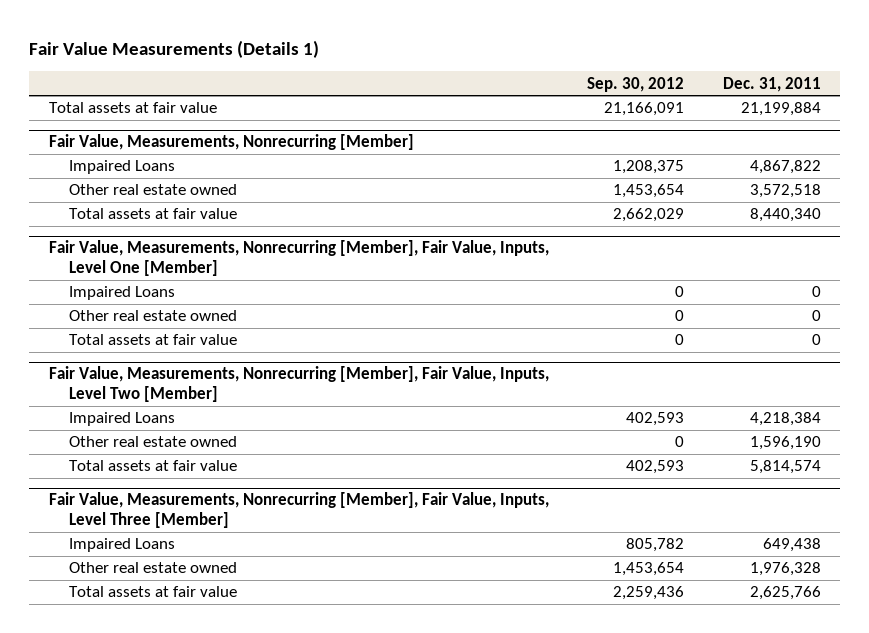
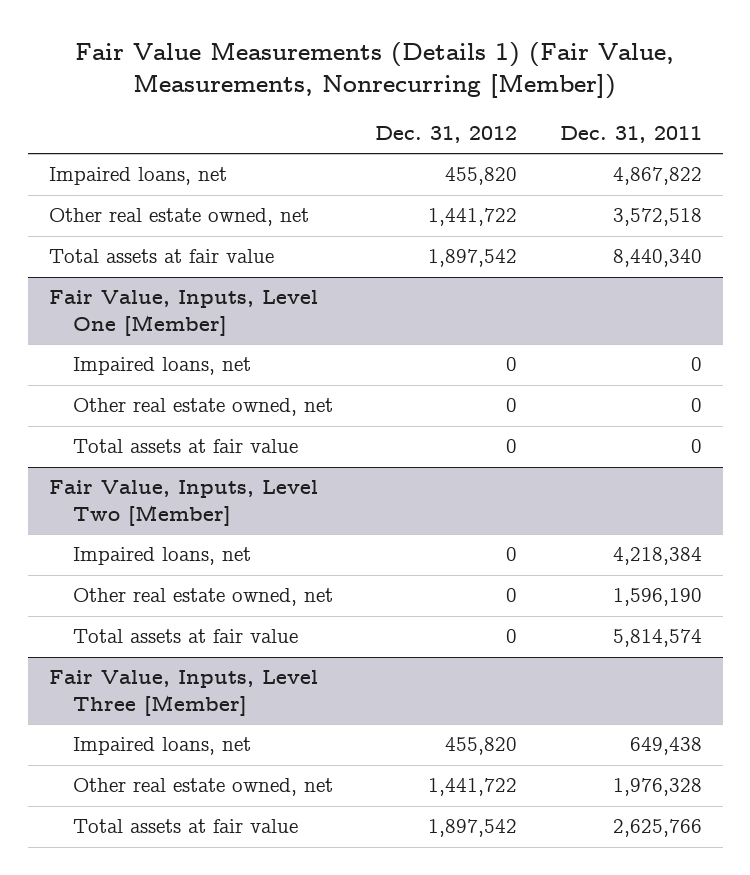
[29,39,320,58] Fair Value Measurements (Details 1) -> [75,41,675,100] Fair Value Measurements (Details 1) (Fair Value, Measurements, Nonrecurring [Member])
[587,76,685,92] Sep. 30, 2012 -> none
none -> [375,126,518,144] Dec. 31, 2012
[48,102,217,114] Total assets at fair value -> none
[48,134,414,151] Fair Value, Measurements, Nonrecurring [Member] -> none
[68,160,175,175] Impaired Loans -> [48,167,227,186] Impaired loans, net
[68,184,237,196] Other real estate owned -> [48,208,309,227] Other real estate owned, net
[48,240,549,277] Fair Value, Measurements, Nonrecurring [Member], Fair Value, Inputs, Level One [Member] -> [48,290,318,337] Fair Value, Inputs, Level One [Member]
[68,286,175,301] Impaired Loans -> [72,357,251,376] Impaired loans, net
[68,310,237,322] Other real estate owned -> [72,398,333,417] Other real estate owned, net
[48,366,549,403] Fair Value, Measurements, Nonrecurring [Member], Fair Value, Inputs, Level Two [Member] -> [48,480,318,527] Fair Value, Inputs, Level Two [Member]
[68,412,175,427] Impaired Loans -> [72,547,251,566] Impaired loans, net
[68,436,237,448] Other real estate owned -> [72,588,333,607] Other real estate owned, net
[48,492,549,529] Fair Value, Measurements, Nonrecurring [Member], Fair Value, Inputs, Level Three [Member] -> [48,670,318,717] Fair Value, Inputs, Level Three [Member]
[68,538,175,553] Impaired Loans -> [72,737,251,756] Impaired loans, net
[68,562,237,574] Other real estate owned -> [72,778,333,797] Other real estate owned, net

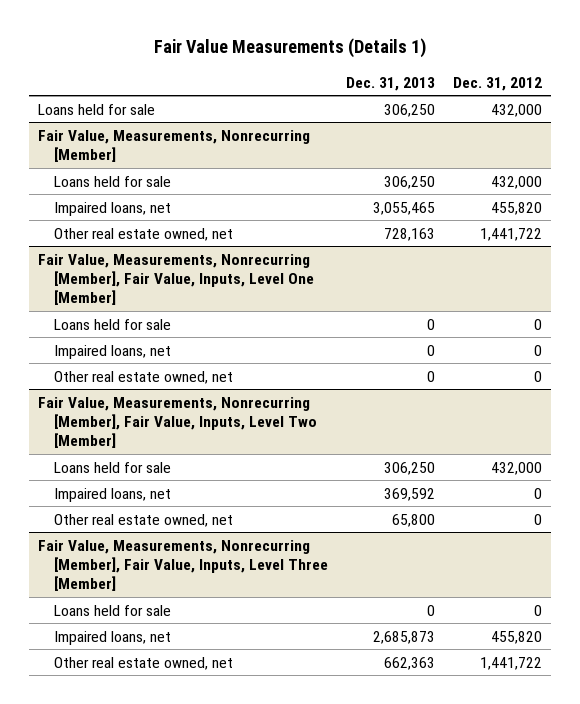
[75,41,675,100] Fair Value Measurements (Details 1) (Fair Value, Measurements, Nonrecurring [Member]) -> [154,38,427,59] Fair Value Measurements (Details 1)
[559,126,702,144] Dec. 31, 2011 -> none
none -> [345,76,435,91] Dec. 31, 2013
none -> [37,103,155,115] Loans held for sale
none -> [37,129,310,162] Fair Value, Measurements, Nonrecurring [Member]
none -> [53,175,171,187] Loans held for sale
[48,249,274,264] Total assets at fair value -> none
[48,290,318,337] Fair Value, Inputs, Level One [Member] -> [37,253,314,306] Fair Value, Measurements, Nonrecurring [Member], Fair Value, Inputs, Level One [Member]
none -> [53,318,171,330] Loans held for sale
[72,439,298,454] Total assets at fair value -> none
[48,480,318,527] Fair Value, Inputs, Level Two [Member] -> [37,396,317,449] Fair Value, Measurements, Nonrecurring [Member], Fair Value, Inputs, Level Two [Member]
none -> [53,461,171,473] Loans held for sale
[72,629,298,644] Total assets at fair value -> none
[48,670,318,717] Fair Value, Inputs, Level Three [Member] -> [37,539,328,592] Fair Value, Measurements, Nonrecurring [Member], Fair Value, Inputs, Level Three [Member]
none -> [53,604,171,616] Loans held for sale
[72,819,298,834] Total assets at fair value -> none

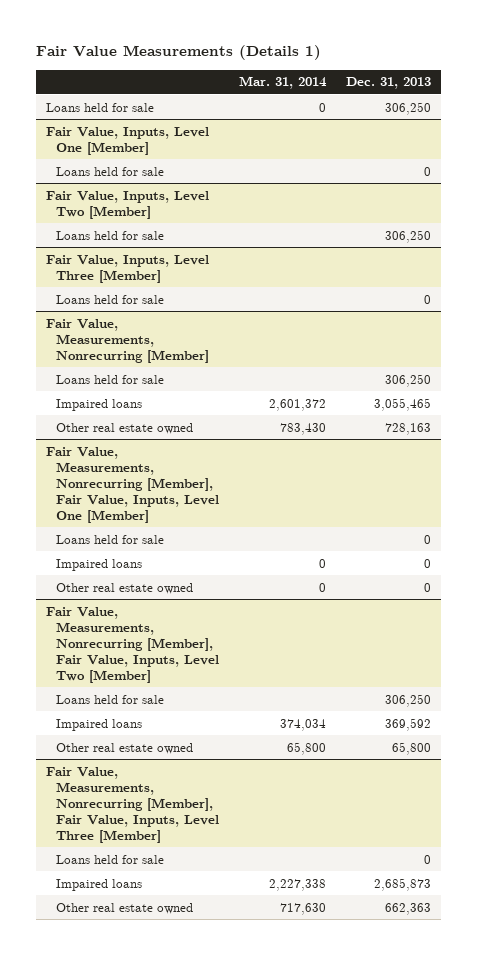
[453,76,543,91] Dec. 31, 2012 -> none
none -> [239,76,328,90] Mar. 31, 2014
none -> [45,126,209,155] Fair Value, Inputs, Level One [Member]
none -> [56,166,165,176] Loans held for sale
none -> [45,190,209,219] Fair Value, Inputs, Level Two [Member]
none -> [56,230,165,240] Loans held for sale
none -> [45,254,209,283] Fair Value, Inputs, Level Three [Member]
none -> [56,294,165,304] Loans held for sale
[53,201,171,216] Impaired loans, net -> [56,398,143,411] Impaired loans
[53,227,233,241] Other real estate owned, net -> [56,422,194,434] Other real estate owned
[53,344,171,359] Impaired loans, net -> [56,558,143,571] Impaired loans
[53,370,233,384] Other real estate owned, net -> [56,582,194,594] Other real estate owned
[53,487,171,502] Impaired loans, net -> [56,718,143,731] Impaired loans
[53,513,233,527] Other real estate owned, net -> [56,742,194,754] Other real estate owned
[53,630,171,645] Impaired loans, net -> [56,878,143,891] Impaired loans
[53,656,233,670] Other real estate owned, net -> [56,902,194,914] Other real estate owned

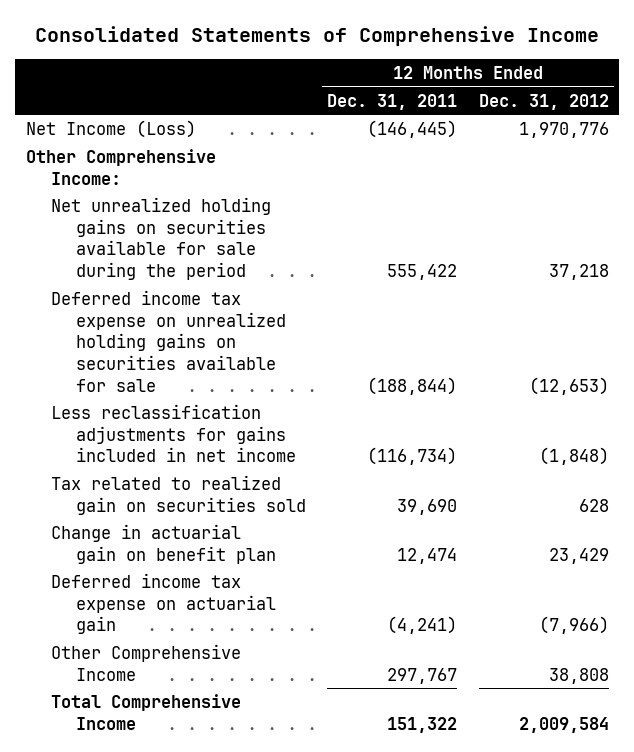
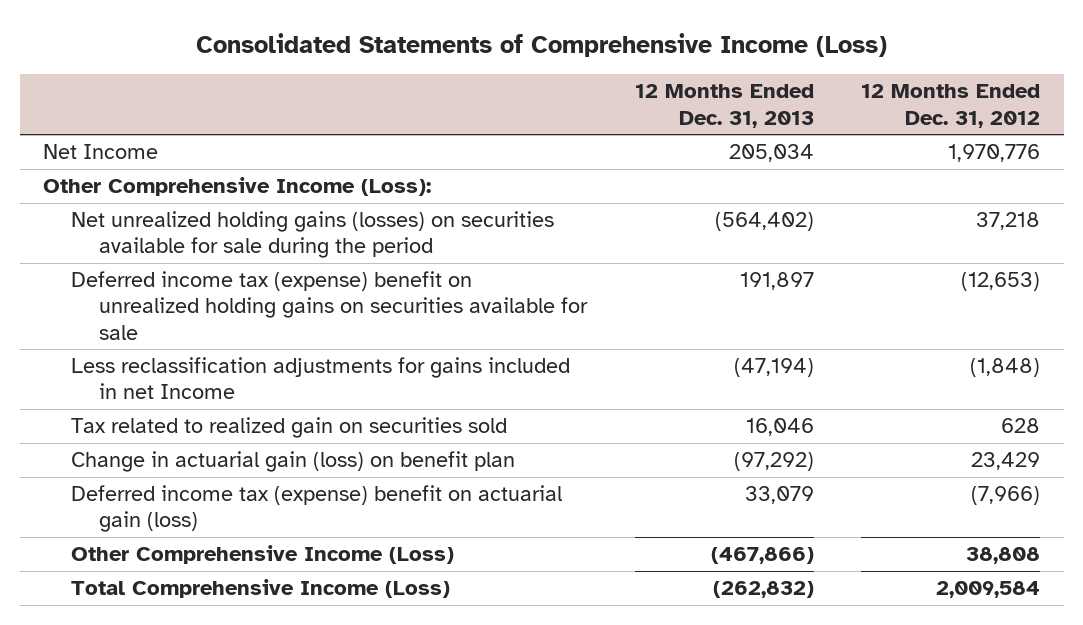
[35,25,600,46] Consolidated Statements of Comprehensive Income -> [195,32,887,57] Consolidated Statements of Comprehensive Income (Loss)
[327,93,458,110] Dec. 31, 2011 -> none
none -> [634,84,814,128] 12 Months Ended Dec. 31, 2013
[25,120,196,139] Net Income (Loss) -> [43,144,159,160] Net Income
[25,149,216,185] Other Comprehensive Income: -> [43,177,432,197] Other Comprehensive Income (Loss):
[50,197,271,281] Net unrealized holding gains on securities available for sale during the period -> [71,211,555,259] Net unrealized holding gains (losses) on securities available for sale during the period
[50,290,287,392] Deferred income tax expense on unrealized holding gains on securities available for sale -> [71,271,589,340] Deferred income tax (expense) benefit on unrealized holding gains on securities available for sale
[50,404,297,463] Less reclassification adjustments for gains included in net income -> [71,357,571,400] Less reclassification adjustments for gains included in net Income
[50,524,277,564] Change in actuarial gain on benefit plan -> [71,451,516,473] Change in actuarial gain (loss) on benefit plan
[50,573,277,635] Deferred income tax expense on actuarial gain -> [71,485,563,533] Deferred income tax (expense) benefit on actuarial gain (loss)
[50,644,241,681] Other Comprehensive Income -> [71,545,455,565] Other Comprehensive Income (Loss)
[50,694,241,730] Total Comprehensive Income -> [71,579,451,599] Total Comprehensive Income (Loss)

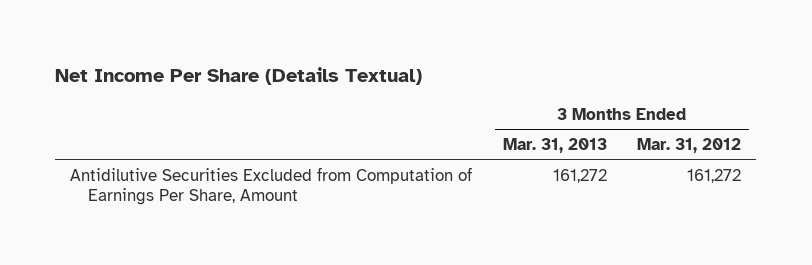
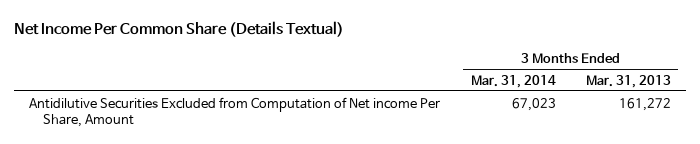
[55,66,423,85] Net Income Per Share (Details Textual) -> [13,21,344,38] Net Income Per Common Share (Details Textual)
[637,137,742,153] Mar. 31, 2012 -> none
none -> [470,74,556,88] Mar. 31, 2014
[70,166,473,206] Antidilutive Securities Excluded from Computation of Earnings Per Share, Amount -> [29,96,441,127] Antidilutive Securities Excluded from Computation of Net income Per Share, Amount

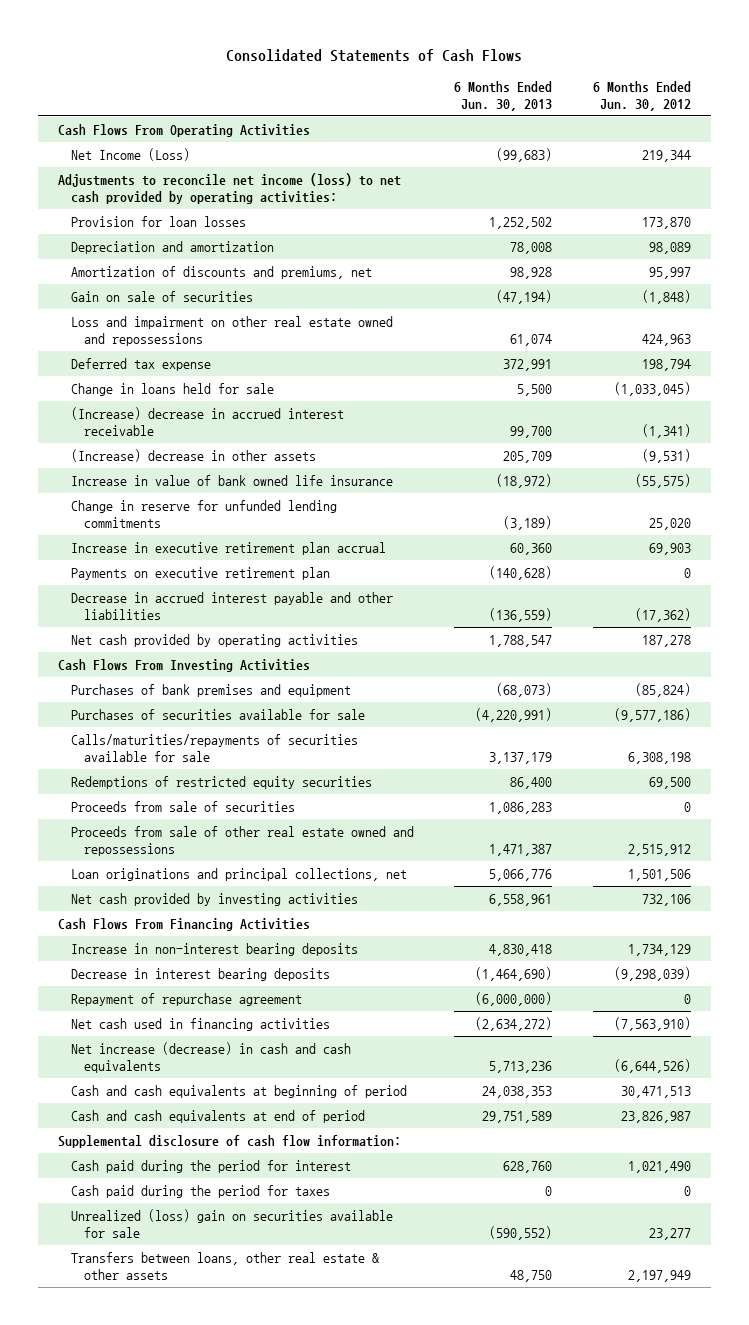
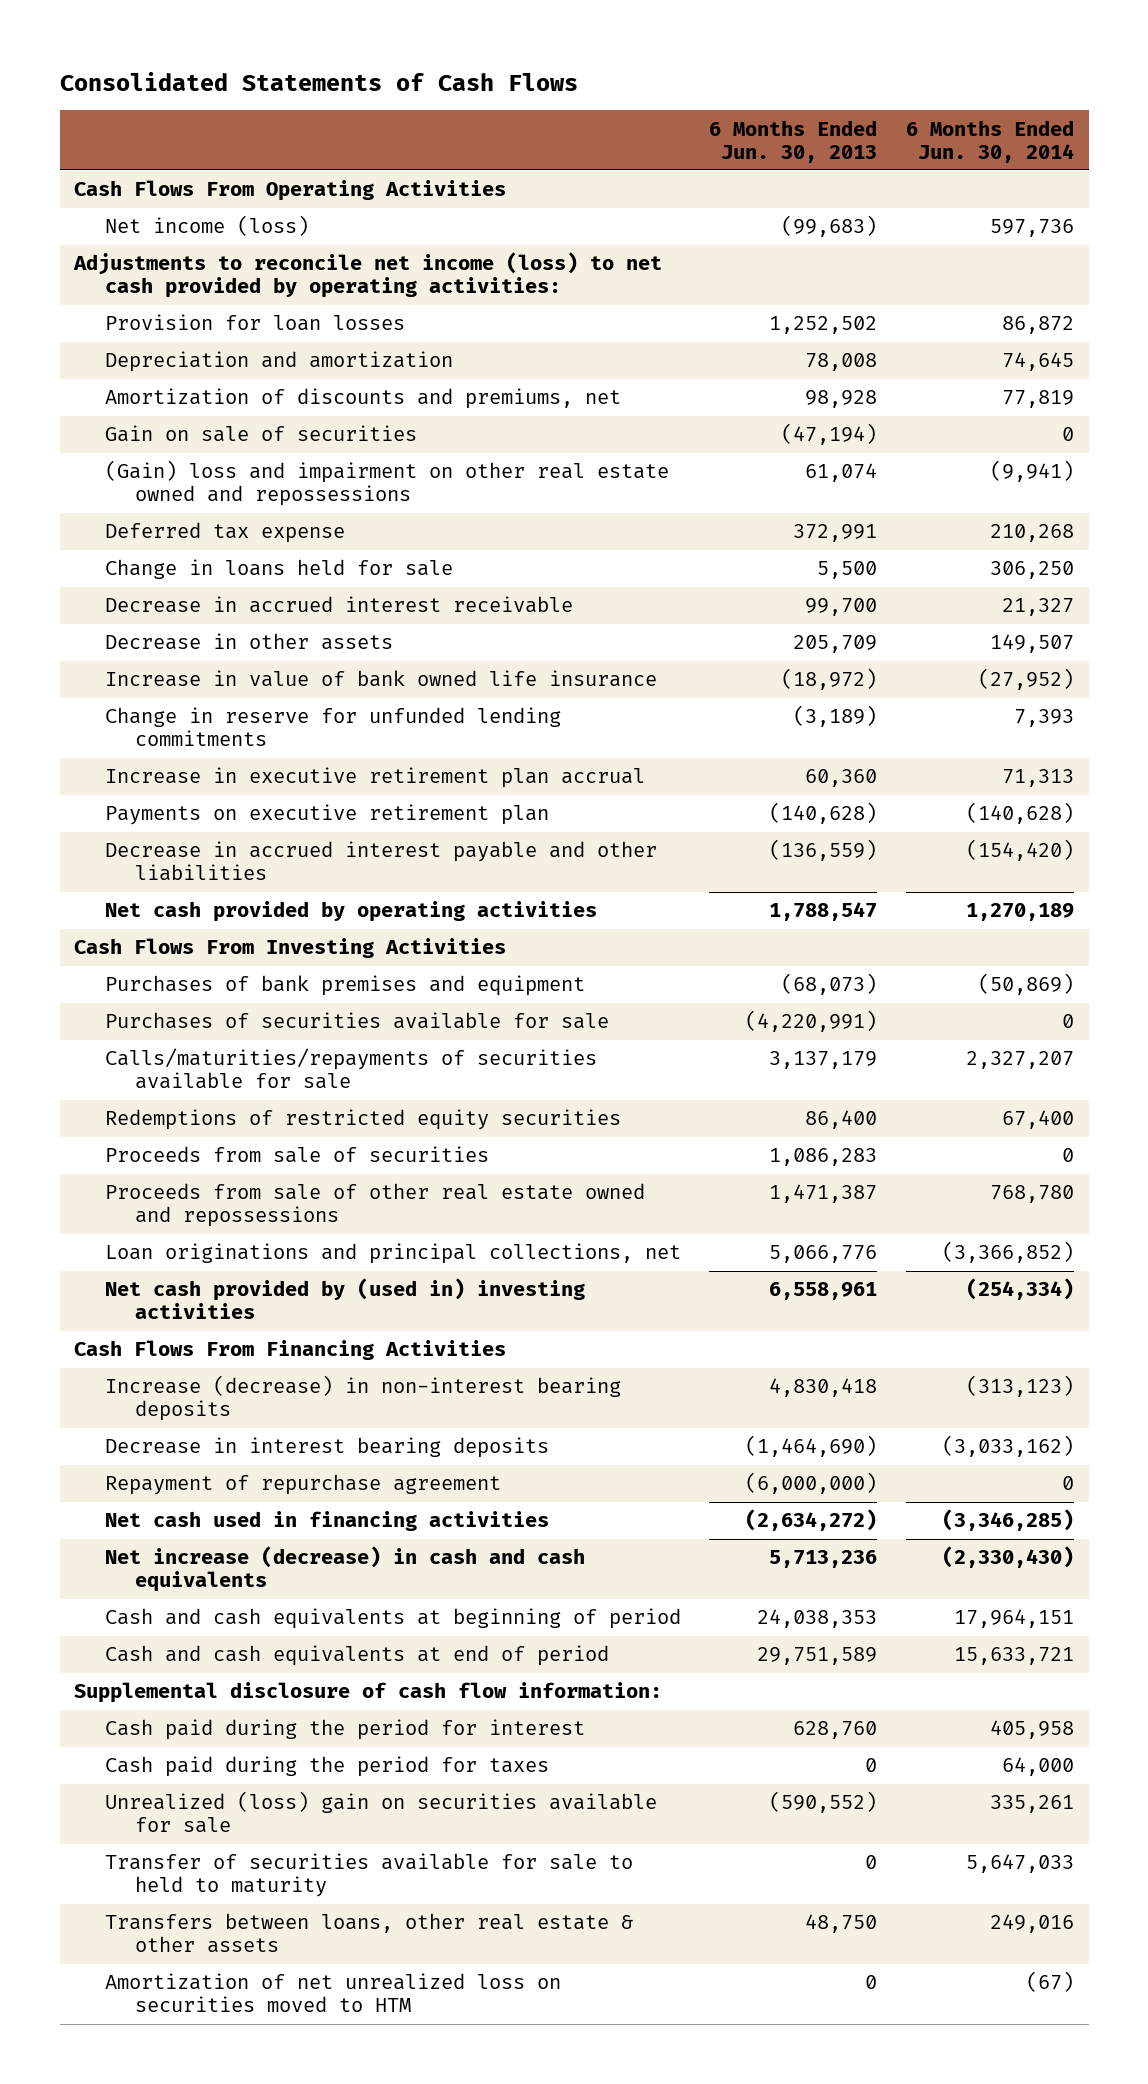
[592,80,691,111] 6 Months Ended Jun. 30, 2012 -> none
none -> [906,119,1075,163] 6 Months Ended Jun. 30, 2014
[71,148,191,162] Net Income (Loss) -> [104,215,309,237] Net income (loss)
[71,316,394,346] Loss and impairment on other real estate owned and repossessions -> [104,460,669,507] (Gain) loss and impairment on other real estate owned and repossessions
[71,407,345,436] (Increase) decrease in accrued interest receivable -> [104,596,573,614] Decrease in accrued interest receivable
[71,449,317,463] (Increase) decrease in other assets -> [104,633,393,651] Decrease in other assets
[71,893,359,907] Net cash provided by investing activities -> [104,1278,585,1320] Net cash provided by (used in) investing activities
[71,943,359,957] Increase in non-interest bearing deposits -> [104,1375,621,1422] Increase (decrease) in non-interest bearing deposits
none -> [104,1853,633,1898] Transfer of securities available for sale to held to maturity
none -> [104,1973,561,2013] Amortization of net unrealized loss on securities moved to HTM

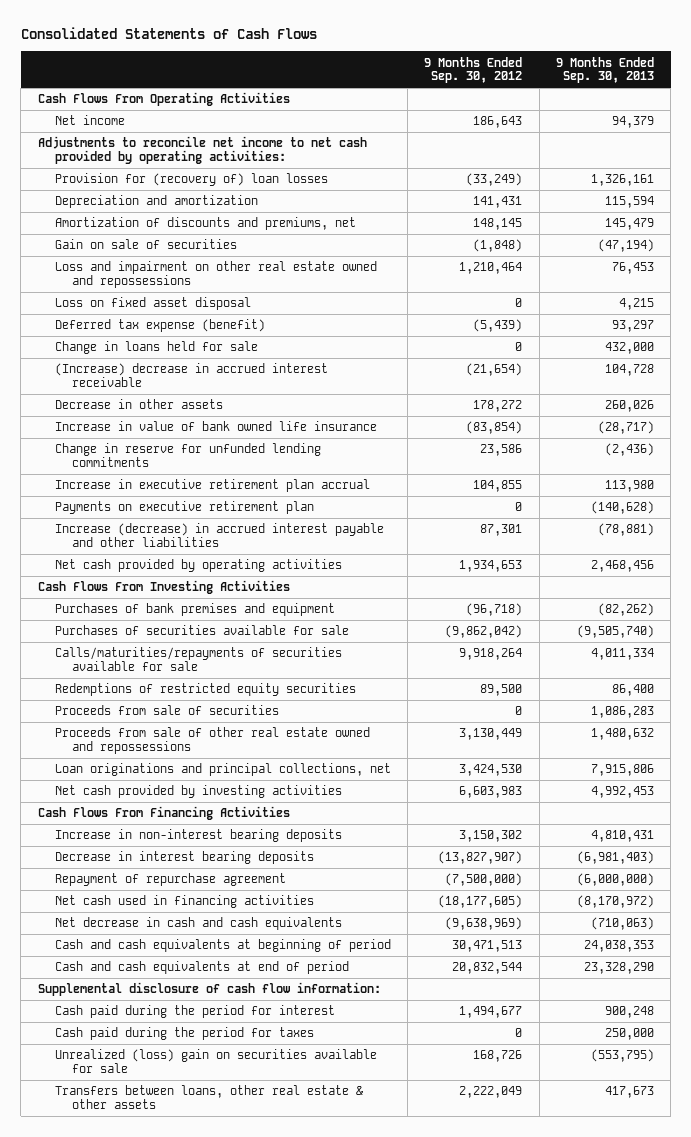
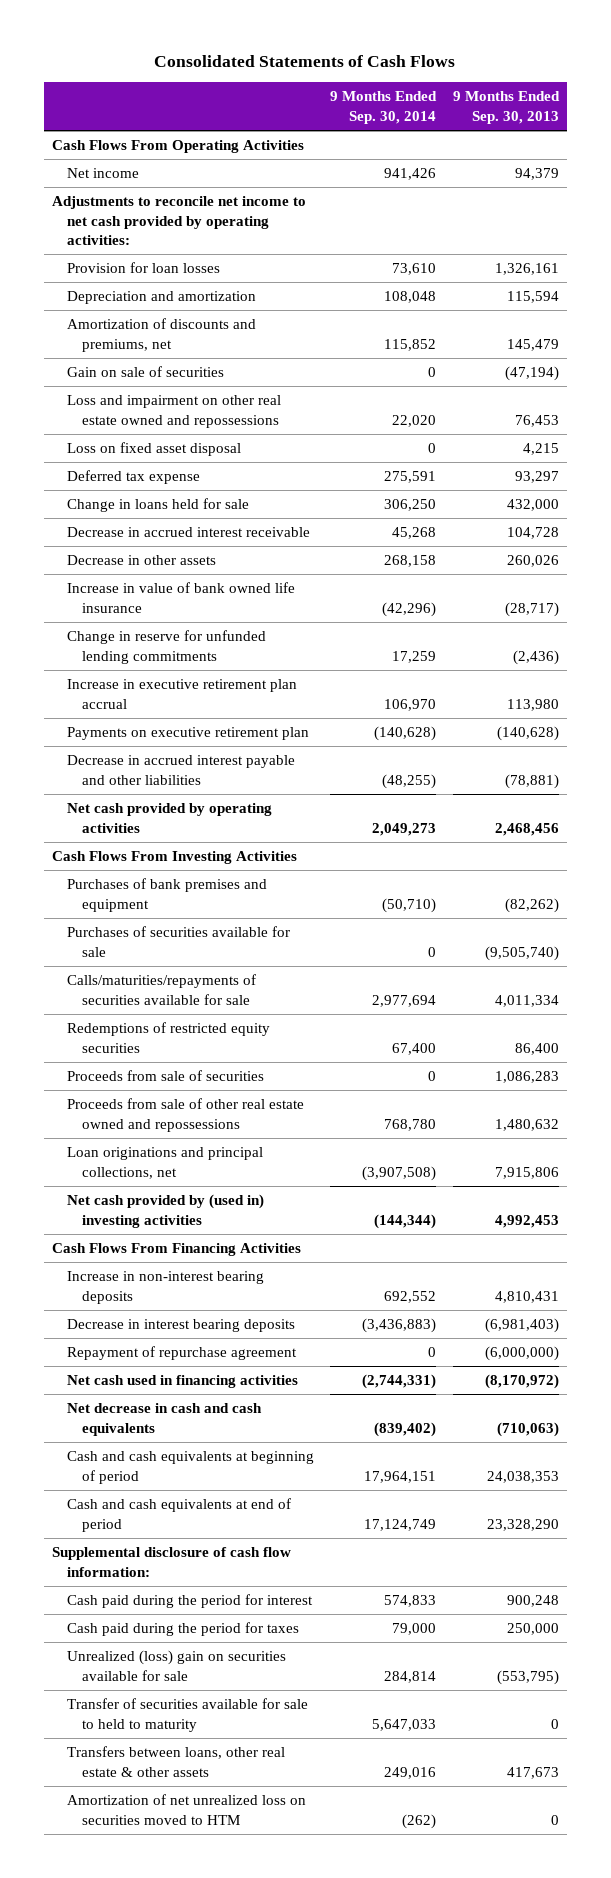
[424,56,523,84] 9 Months Ended Sep. 30, 2012 -> none
none -> [330,91,438,124] 9 Months Ended Sep. 30, 2014
[54,173,328,187] Provision for (recovery of) loan losses -> [66,262,220,274] Provision for loan losses
[54,319,265,333] Deferred tax expense (benefit) -> [66,470,200,485] Deferred tax expense
[54,363,328,388] (Increase) decrease in accrued interest receivable -> [66,527,310,538] Decrease in accrued interest receivable
[54,523,384,548] Increase (decrease) in accrued interest payable and other liabilities -> [66,755,295,785] Decrease in accrued interest payable and other liabilities
[54,785,342,799] Net cash provided by investing activities -> [66,1194,264,1228] Net cash provided by (used in) investing activities
none -> [66,1698,308,1732] Transfer of securities available for sale to held to maturity
none -> [66,1794,306,1825] Amortization of net unrealized loss on securities moved to HTM

